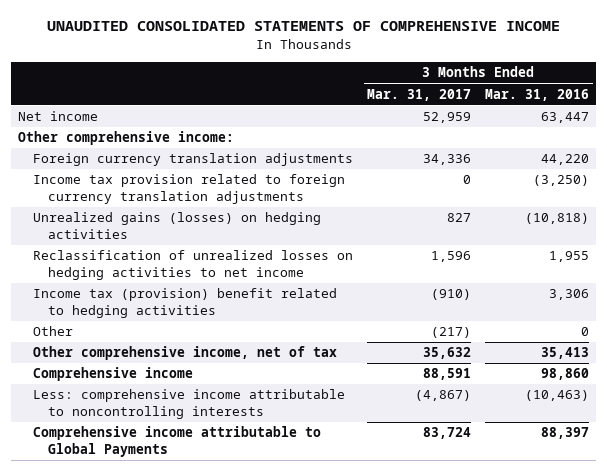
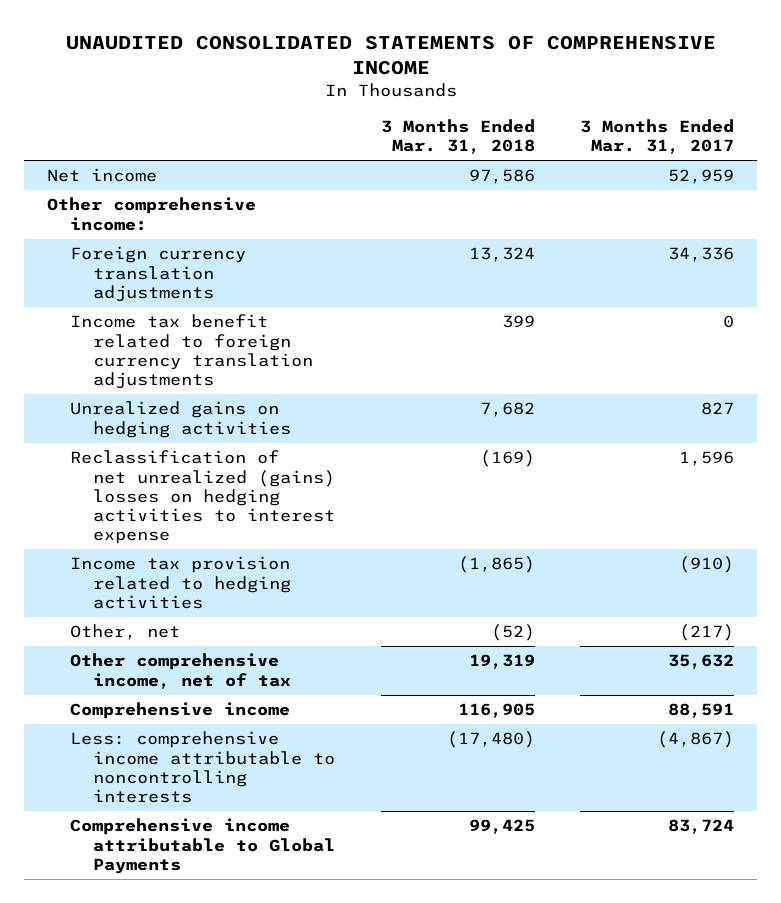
[485,88,590,101] Mar. 31, 2016 -> none
none -> [380,119,535,155] 3 Months Ended Mar. 31, 2018
[32,174,345,204] Income tax provision related to foreign currency translation adjustments -> [70,314,314,390] Income tax benefit related to foreign currency translation adjustments
[32,212,321,239] Unrealized gains (losses) on hedging activities -> [70,401,292,438] Unrealized gains on hedging activities
[32,250,353,280] Reclassification of unrealized losses on hedging activities to net income -> [70,450,336,545] Reclassification of net unrealized (gains) losses on hedging activities to interest expense
[32,288,337,318] Income tax (provision) benefit related to hedging activities -> [70,556,292,609] Income tax provision related to hedging activities
[32,326,73,337] Other -> [70,624,181,641] Other, net

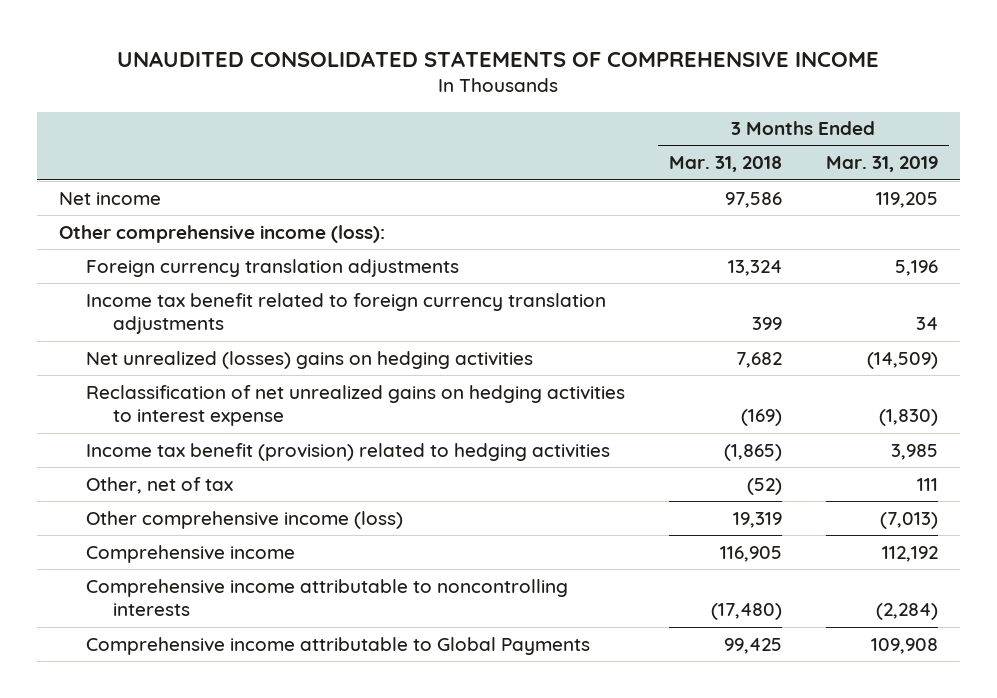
[580,119,735,155] 3 Months Ended Mar. 31, 2017 -> none
none -> [825,156,938,173] Mar. 31, 2019
[47,197,257,231] Other comprehensive income: -> [58,224,385,243] Other comprehensive income (loss):
[70,401,292,438] Unrealized gains on hedging activities -> [86,350,534,369] Net unrealized (losses) gains on hedging activities
[70,450,336,545] Reclassification of net unrealized (gains) losses on hedging activities to interest expense -> [86,384,626,427] Reclassification of net unrealized gains on hedging activities to interest expense
[70,556,292,609] Income tax provision related to hedging activities -> [86,442,611,461] Income tax benefit (provision) related to hedging activities
[70,624,181,641] Other, net -> [86,476,234,494] Other, net of tax
[70,653,292,689] Other comprehensive income, net of tax -> [86,510,404,529] Other comprehensive income (loss)
[70,731,336,804] Less: comprehensive income attributable to noncontrolling interests -> [86,578,569,617] Comprehensive income attributable to noncontrolling interests

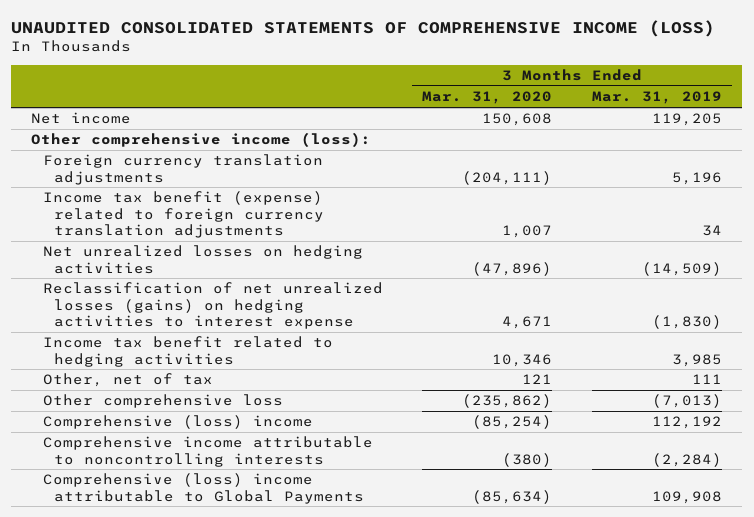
[117,50,880,67] UNAUDITED CONSOLIDATED STATEMENTS OF COMPREHENSIVE INCOME -> [11,19,716,37] UNAUDITED CONSOLIDATED STATEMENTS OF COMPREHENSIVE INCOME (LOSS)
[668,156,782,173] Mar. 31, 2018 -> none
none -> [422,91,553,105] Mar. 31, 2020
[86,292,607,335] Income tax benefit related to foreign currency translation adjustments -> [42,191,325,238] Income tax benefit (expense) related to foreign currency translation adjustments
[86,350,534,369] Net unrealized (losses) gains on hedging activities -> [42,245,363,274] Net unrealized losses on hedging activities
[86,384,626,427] Reclassification of net unrealized gains on hedging activities to interest expense -> [42,282,383,329] Reclassification of net unrealized losses (gains) on hedging activities to interest expense
[86,442,611,461] Income tax benefit (provision) related to hedging activities -> [42,336,333,367] Income tax benefit related to hedging activities
[86,510,404,529] Other comprehensive income (loss) -> [42,394,283,409] Other comprehensive loss
[86,544,296,563] Comprehensive income -> [42,415,313,430] Comprehensive (loss) income
[86,636,591,655] Comprehensive income attributable to Global Payments -> [42,473,365,504] Comprehensive (loss) income attributable to Global Payments

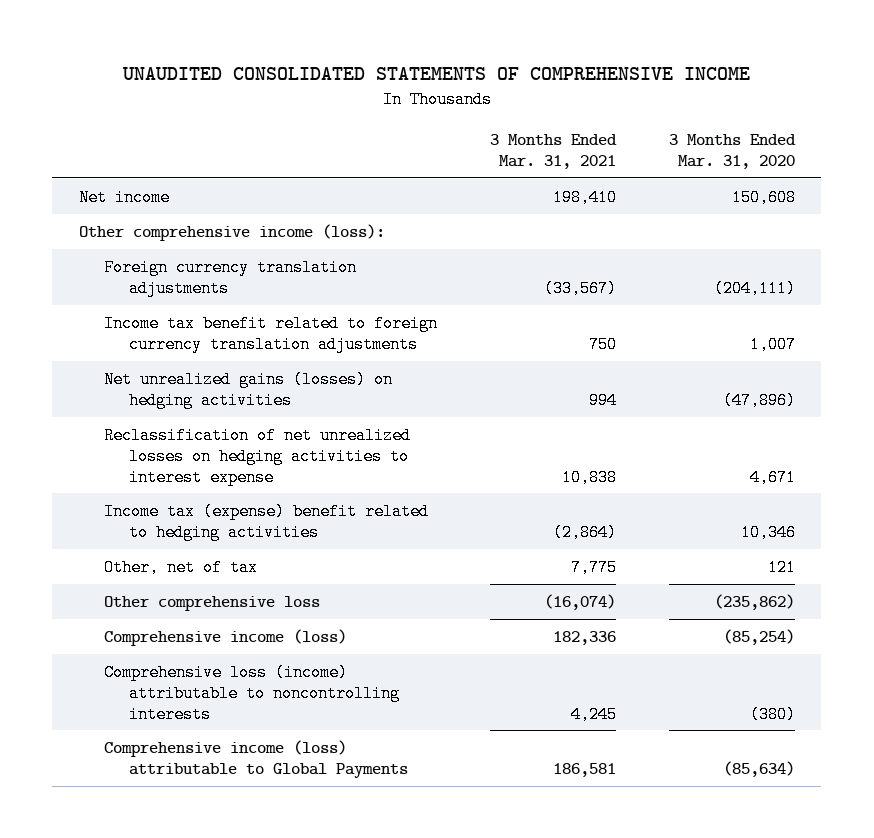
[11,19,716,37] UNAUDITED CONSOLIDATED STATEMENTS OF COMPREHENSIVE INCOME (LOSS) -> [121,67,750,81] UNAUDITED CONSOLIDATED STATEMENTS OF COMPREHENSIVE INCOME
[592,91,723,105] Mar. 31, 2019 -> none
none -> [489,133,617,169] 3 Months Ended Mar. 31, 2021
[42,191,325,238] Income tax benefit (expense) related to foreign currency translation adjustments -> [103,314,438,353] Income tax benefit related to foreign currency translation adjustments
[42,245,363,274] Net unrealized losses on hedging activities -> [103,370,393,409] Net unrealized gains (losses) on hedging activities
[42,282,383,329] Reclassification of net unrealized losses (gains) on hedging activities to interest expense -> [103,426,411,486] Reclassification of net unrealized losses on hedging activities to interest expense
[42,336,333,367] Income tax benefit related to hedging activities -> [103,502,429,541] Income tax (expense) benefit related to hedging activities
[42,415,313,430] Comprehensive (loss) income -> [103,628,347,646] Comprehensive income (loss)
[42,436,373,467] Comprehensive income attributable to noncontrolling interests -> [103,663,400,723] Comprehensive loss (income) attributable to noncontrolling interests
[42,473,365,504] Comprehensive (loss) income attributable to Global Payments -> [103,739,408,778] Comprehensive income (loss) attributable to Global Payments

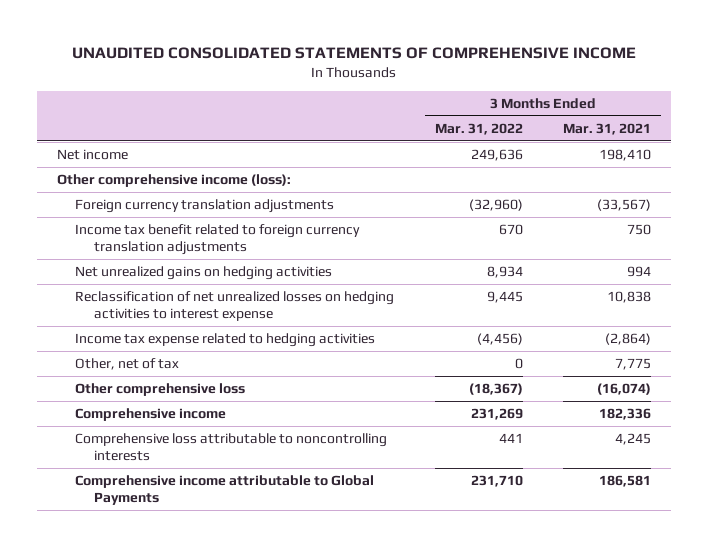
[668,133,796,169] 3 Months Ended Mar. 31, 2020 -> none
none -> [434,122,523,135] Mar. 31, 2022
[103,370,393,409] Net unrealized gains (losses) on hedging activities -> [75,265,333,280] Net unrealized gains on hedging activities
[103,502,429,541] Income tax (expense) benefit related to hedging activities -> [75,332,376,347] Income tax expense related to hedging activities
[103,628,347,646] Comprehensive income (loss) -> [75,407,227,421] Comprehensive income
[103,663,400,723] Comprehensive loss (income) attributable to noncontrolling interests -> [75,432,388,462] Comprehensive loss attributable to noncontrolling interests
[103,739,408,778] Comprehensive income (loss) attributable to Global Payments -> [75,474,375,506] Comprehensive income attributable to Global Payments

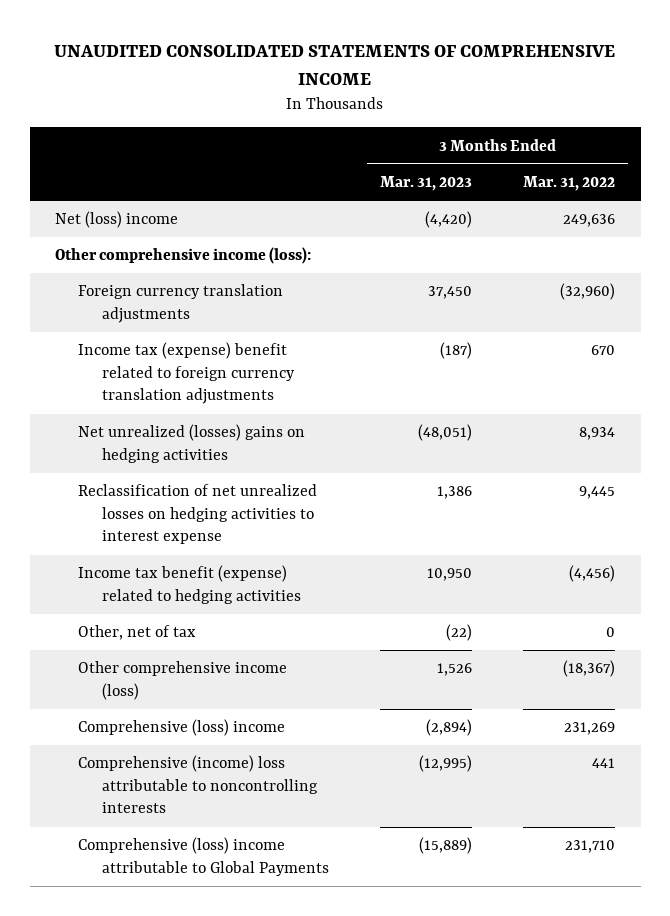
[563,122,652,135] Mar. 31, 2021 -> none
none -> [379,176,472,192] Mar. 31, 2023
[56,148,128,160] Net income -> [55,211,179,229] Net (loss) income
[75,223,361,256] Income tax benefit related to foreign currency translation adjustments -> [78,342,295,405] Income tax (expense) benefit related to foreign currency translation adjustments
[75,265,333,280] Net unrealized gains on hedging activities -> [78,424,306,463] Net unrealized (losses) gains on hedging activities
[75,332,376,347] Income tax expense related to hedging activities -> [78,565,301,604] Income tax benefit (expense) related to hedging activities
[75,382,246,396] Other comprehensive loss -> [78,661,288,700] Other comprehensive income (loss)
[75,407,227,421] Comprehensive income -> [78,719,286,737] Comprehensive (loss) income
[75,432,388,462] Comprehensive loss attributable to noncontrolling interests -> [78,755,318,814] Comprehensive (income) loss attributable to noncontrolling interests
[75,474,375,506] Comprehensive income attributable to Global Payments -> [78,837,329,876] Comprehensive (loss) income attributable to Global Payments

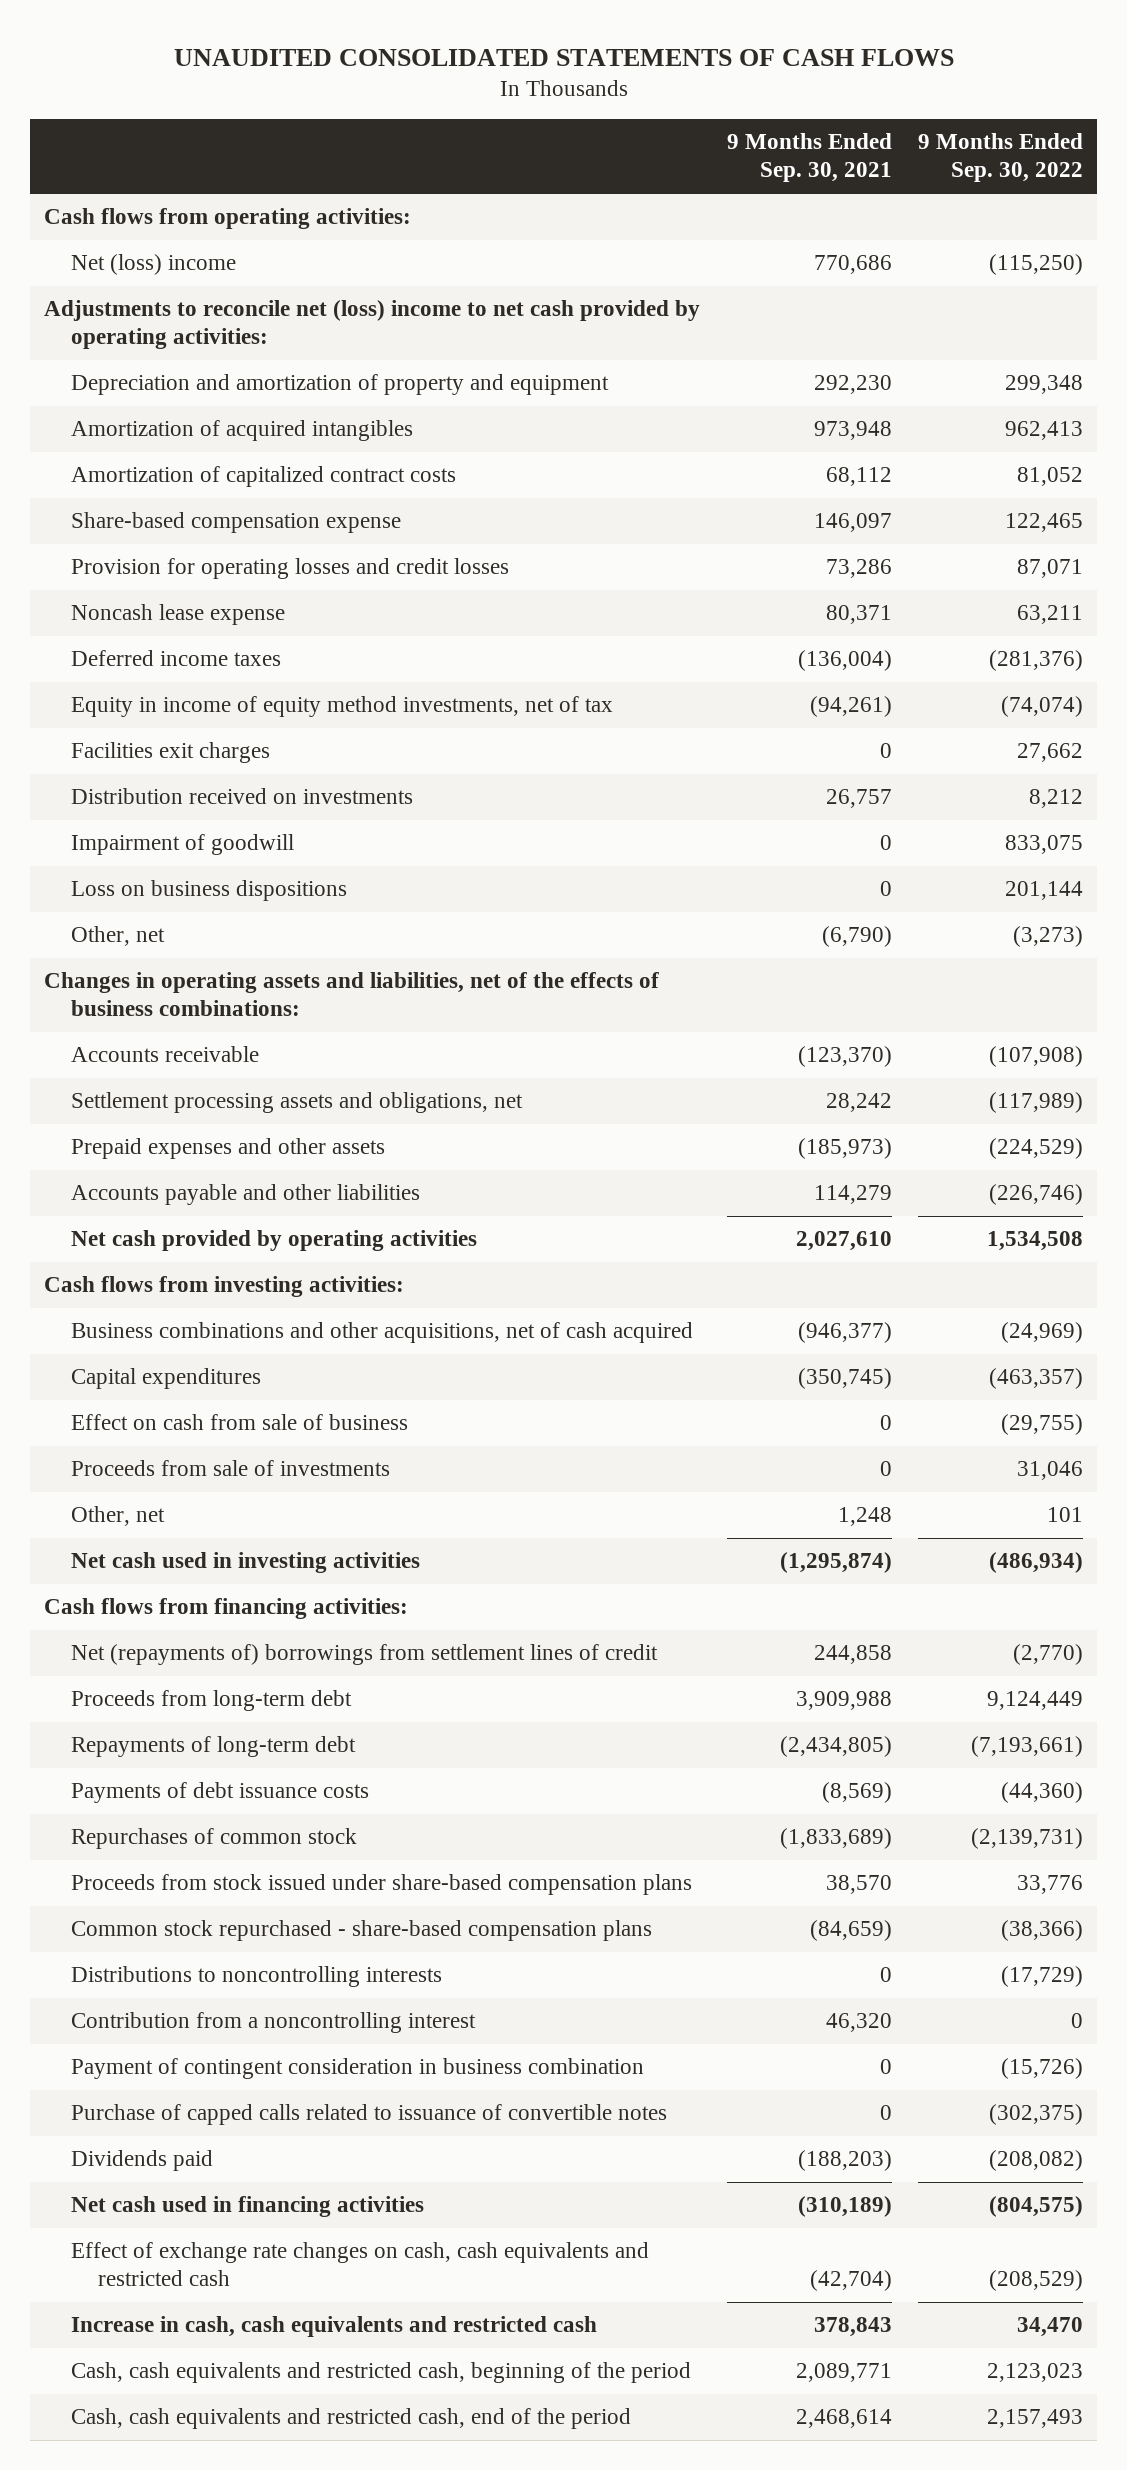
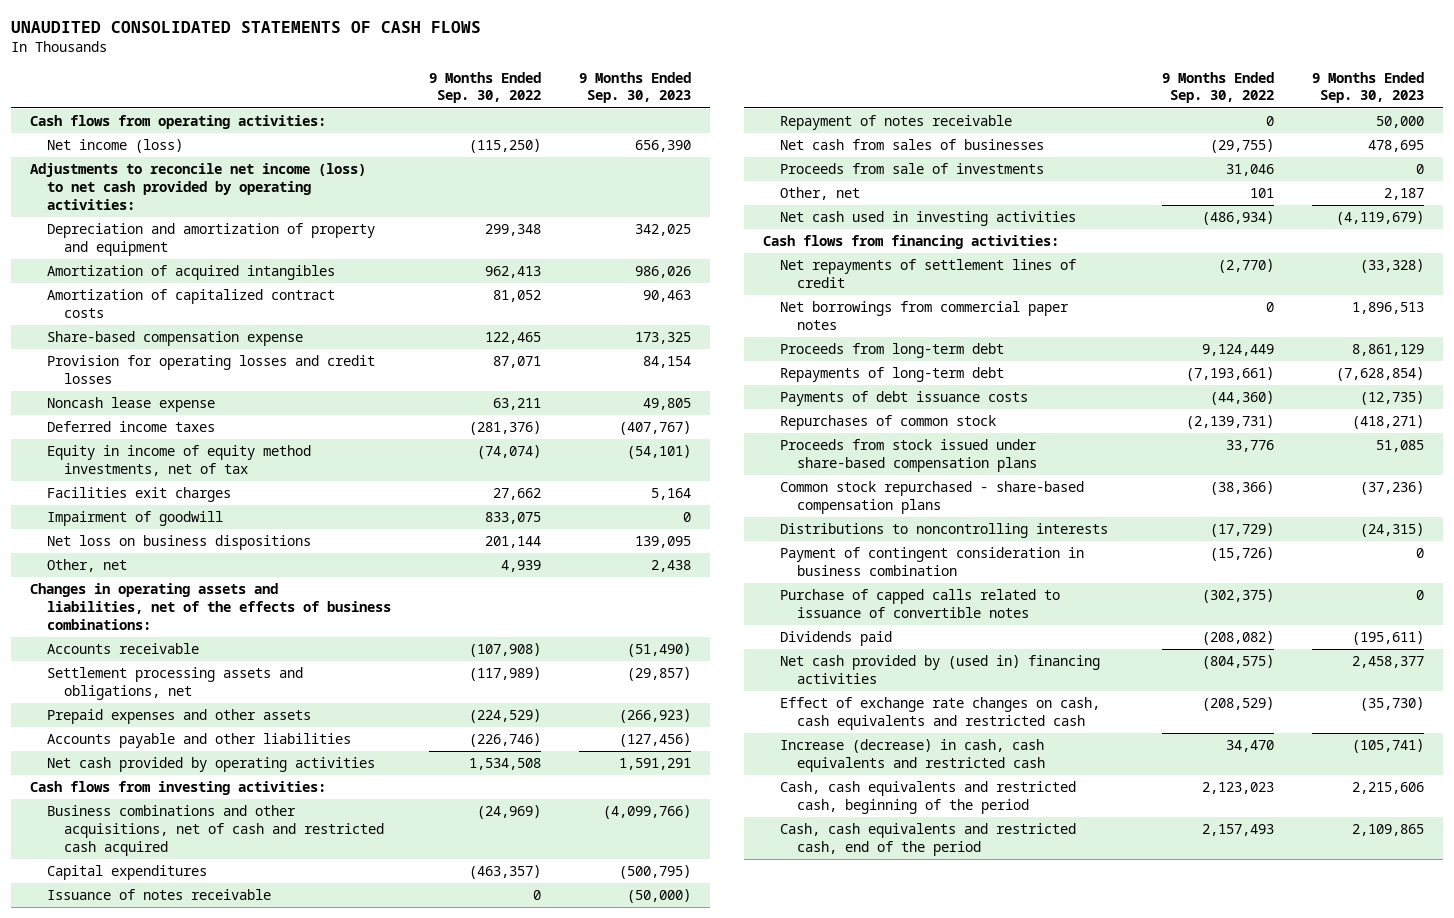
[726,133,892,183] 9 Months Ended Sep. 30, 2021 -> none
none -> [578,71,691,104] 9 Months Ended Sep. 30, 2023
[71,254,237,276] Net (loss) income -> [47,139,184,154] Net income (loss)
[43,300,700,350] Adjustments to reconcile net (loss) income to net cash provided by operating activities: -> [30,163,367,210] Adjustments to reconcile net income (loss) to net cash provided by operating activities:
[71,788,414,805] Distribution received on investments -> none
[71,880,348,902] Loss on business dispositions -> [47,535,312,551] Net loss on business dispositions
[1013,926,1084,948] (3,273) -> [501,560,542,573] 4,939
[71,1322,694,1344] Business combinations and other acquisitions, net of cash acquired -> [47,805,385,856] Business combinations and other acquisitions, net of cash and restricted cash acquired
none -> [47,889,272,901] Issuance of notes receivable
none -> [780,115,1013,131] Repayment of notes receivable
[71,1414,409,1431] Effect on cash from sale of business -> [780,139,1045,151] Net cash from sales of businesses
[71,1644,659,1666] Net (repayments of) borrowings from settlement lines of credit -> [780,259,1077,288] Net repayments of settlement lines of credit
none -> [780,301,1070,330] Net borrowings from commercial paper notes
[71,2012,477,2034] Contribution from a noncontrolling interest -> none
[71,2196,425,2218] Net cash used in financing activities -> [780,655,1101,684] Net cash provided by (used in) financing activities
[71,2316,598,2338] Increase in cash, cash equivalents and restricted cash -> [780,739,1045,772] Increase (decrease) in cash, cash equivalents and restricted cash

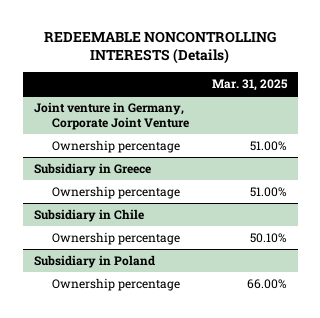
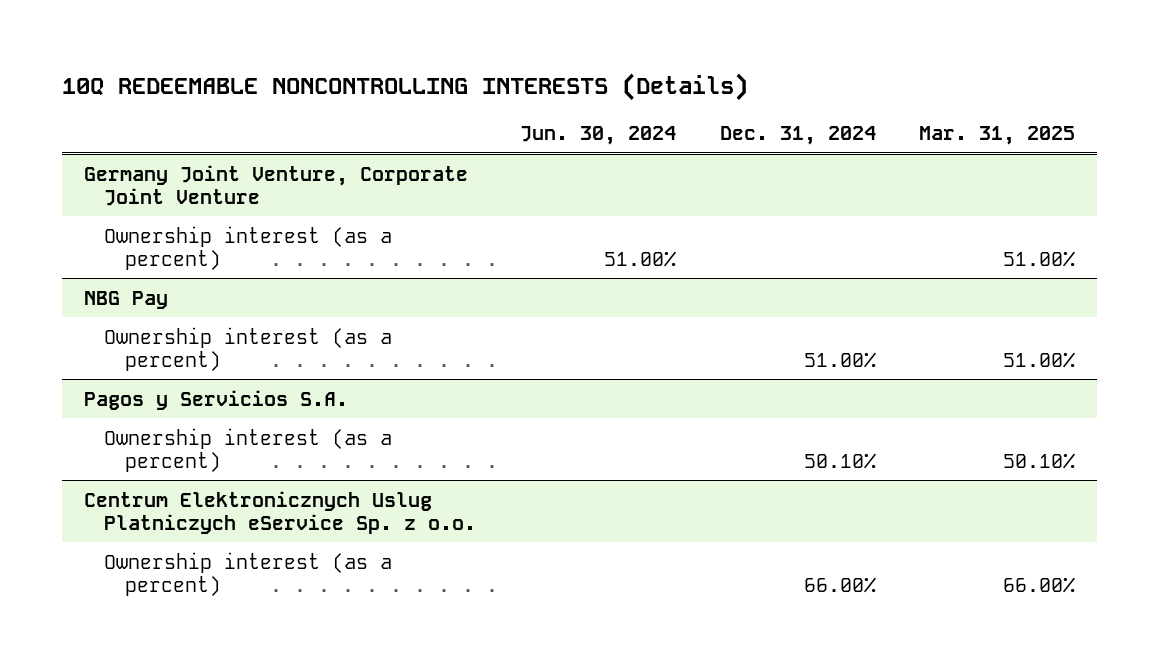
[44,30,277,65] REDEEMABLE NONCONTROLLING INTERESTS (Details) -> [62,72,749,101] 10Q REDEEMABLE NONCONTROLLING INTERESTS (Details)
none -> [520,126,677,146] Jun. 30, 2024
none -> [719,126,876,146] Dec. 31, 2024
[33,101,190,130] Joint venture in Germany, Corporate Joint Venture -> [83,164,468,206] Germany Joint Venture, Corporate Joint Venture
[52,139,181,153] Ownership percentage -> [104,225,393,270] Ownership interest (as a percent)
[33,162,151,176] Subsidiary in Greece -> [83,290,168,309] NBG Pay
[52,185,181,199] Ownership percentage -> [104,326,393,371] Ownership interest (as a percent)
[33,208,144,222] Subsidiary in Chile -> [83,389,348,410] Pagos y Servicios S.A.
[52,231,181,245] Ownership percentage -> [104,427,393,472] Ownership interest (as a percent)
[33,254,155,268] Subsidiary in Poland -> [83,490,477,534] Centrum Elektronicznych Uslug Platniczych eService Sp. z o.o.
[52,277,181,291] Ownership percentage -> [104,551,393,596] Ownership interest (as a percent)

